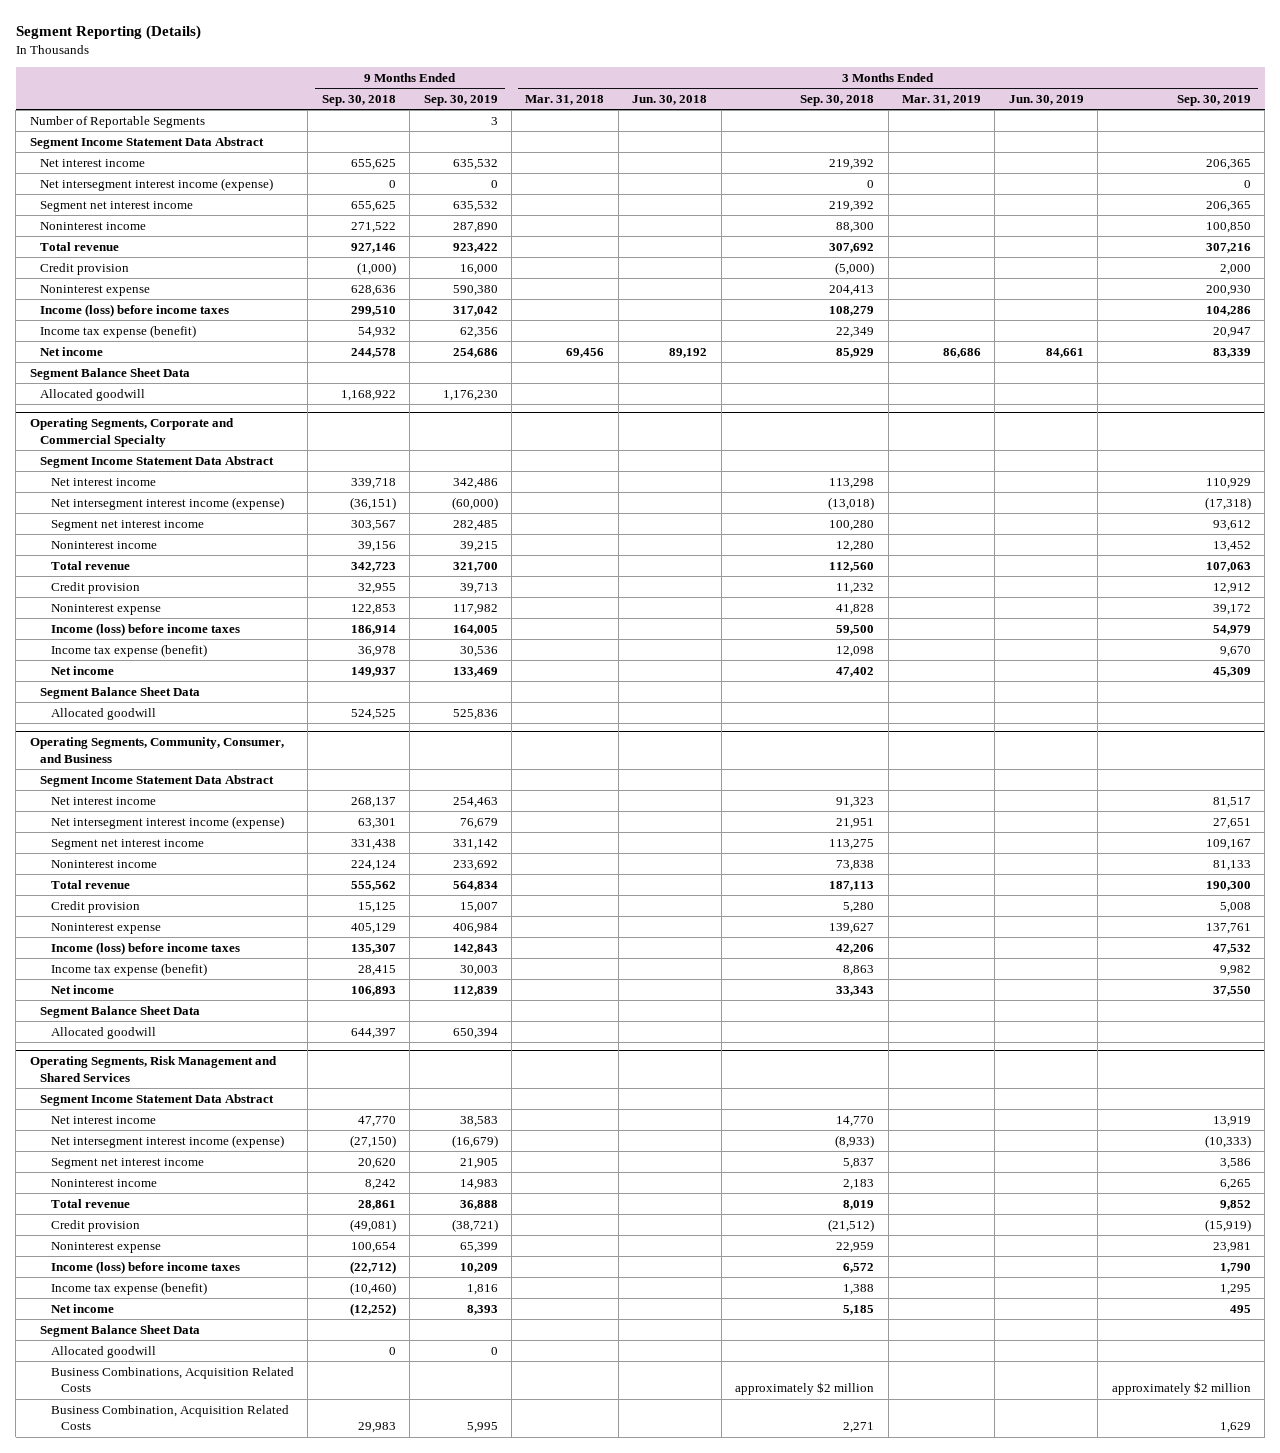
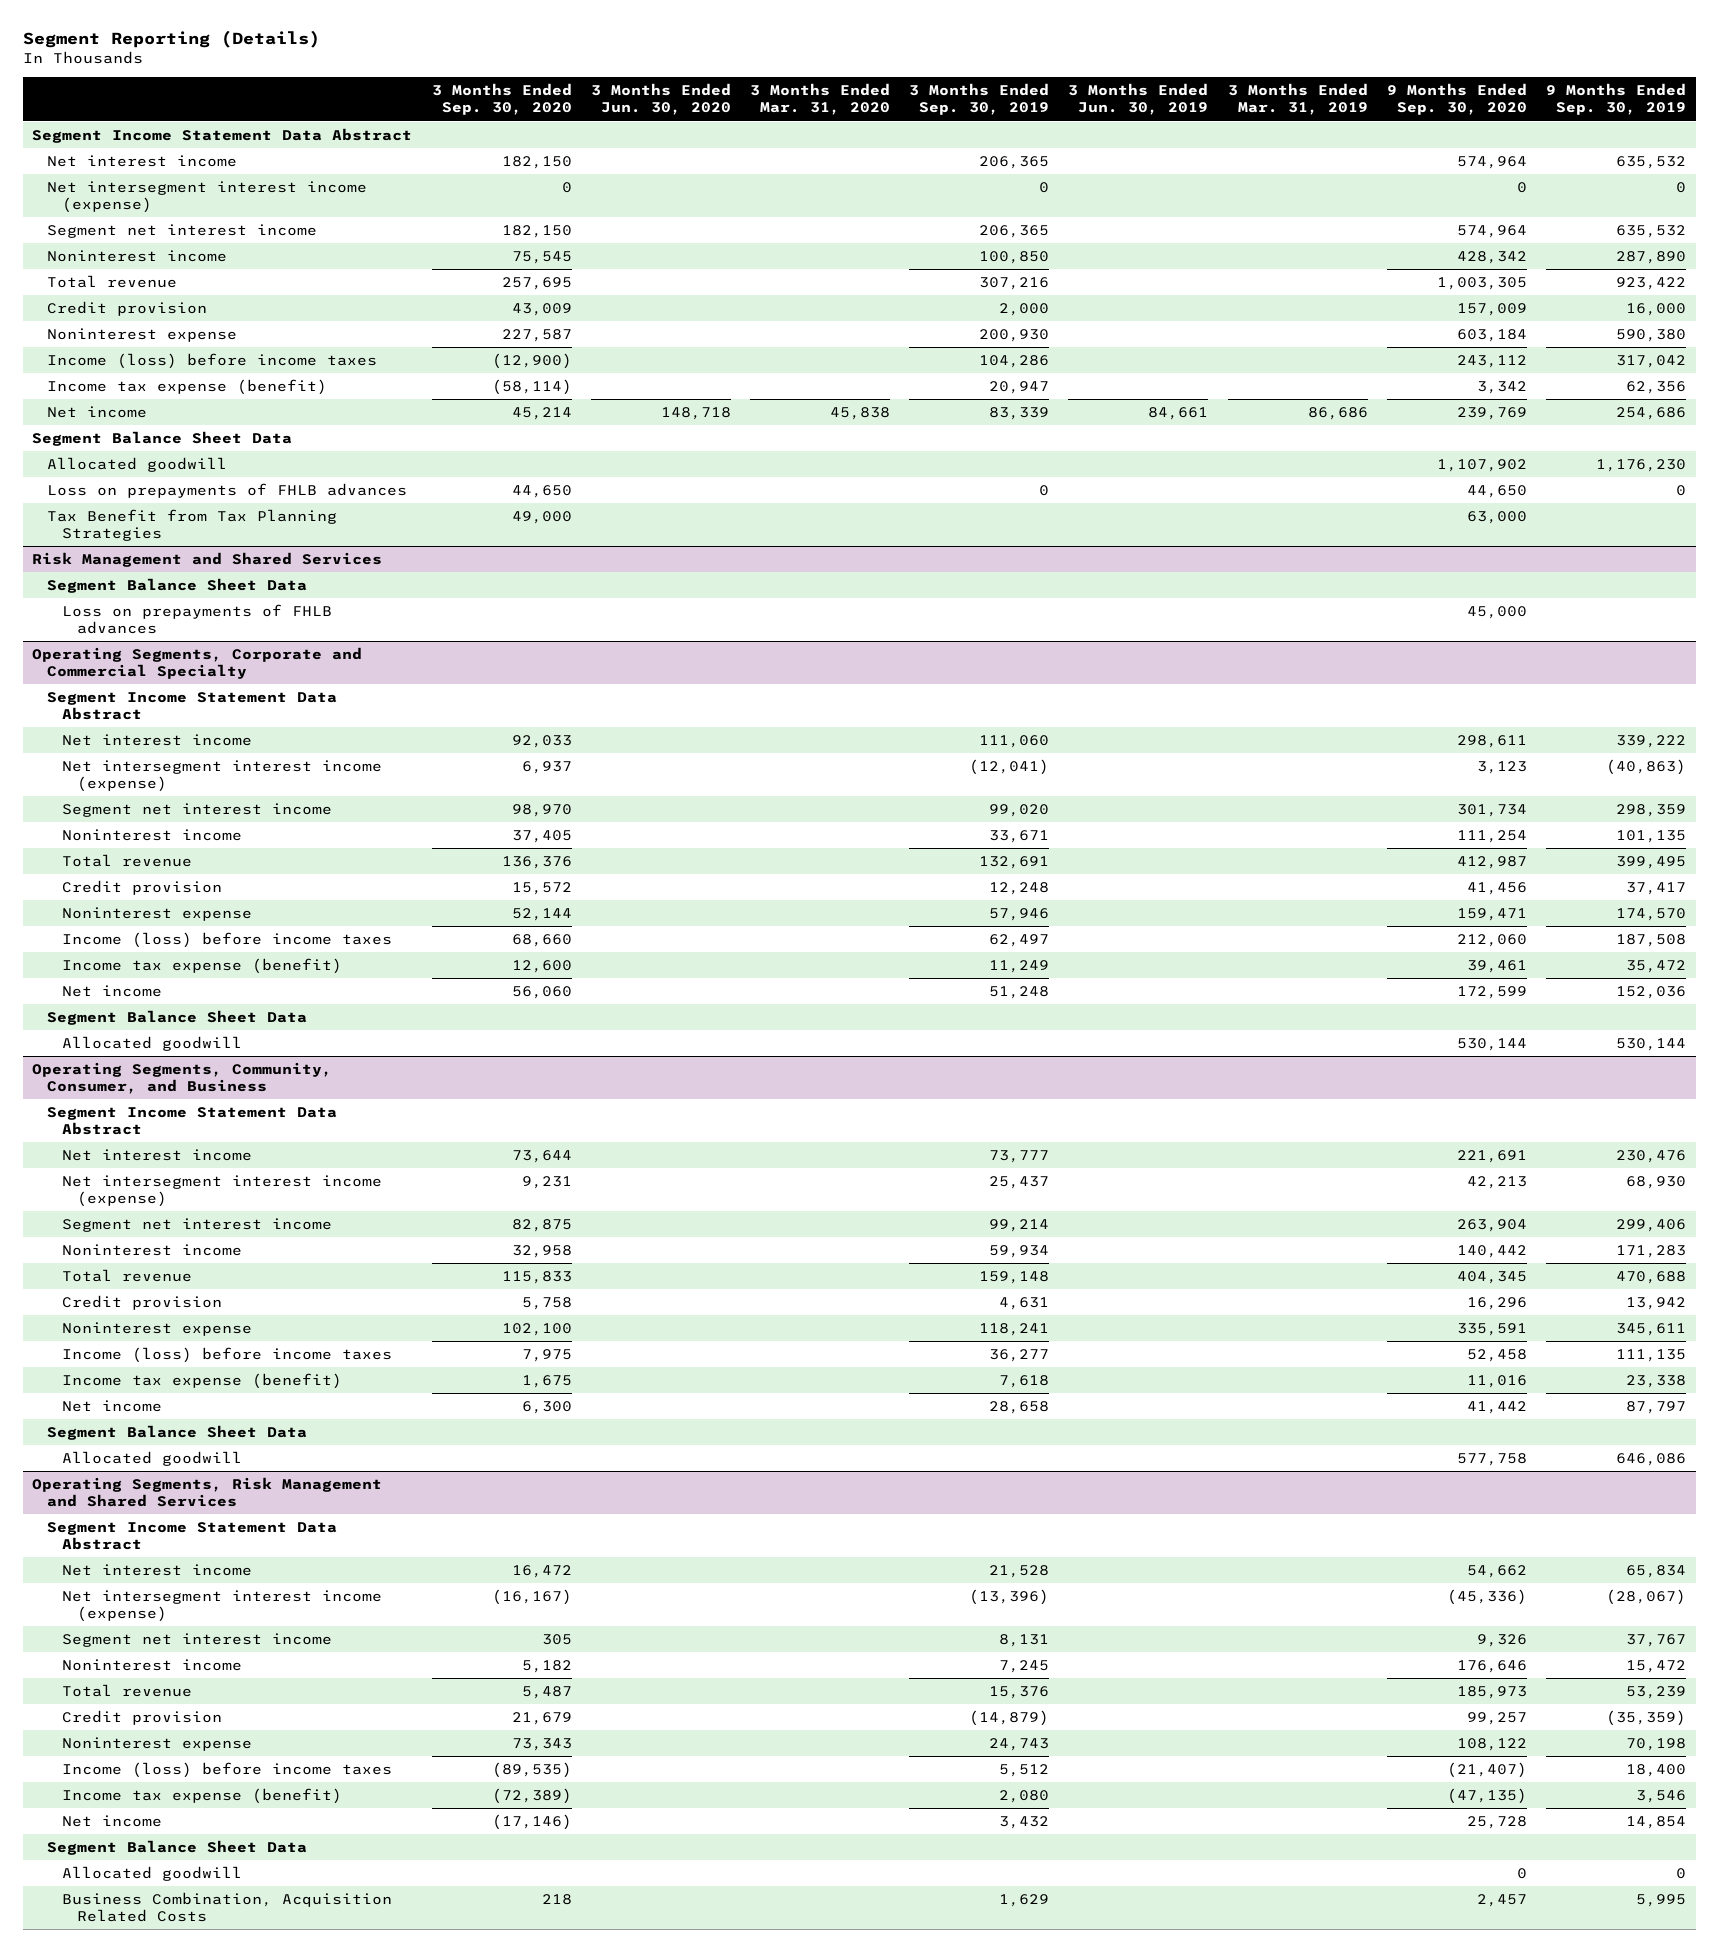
[321,94,396,106] Sep. 30, 2018 -> none
[525,94,605,105] Mar. 31, 2018 -> none
[632,94,708,105] Jun. 30, 2018 -> none
[800,94,875,106] Sep. 30, 2018 -> none
none -> [431,83,572,116] 3 Months Ended Sep. 30, 2020
none -> [590,83,731,116] 3 Months Ended Jun. 30, 2020
none -> [749,83,890,116] 3 Months Ended Mar. 31, 2020
none -> [1386,83,1527,116] 9 Months Ended Sep. 30, 2020
[29,115,205,128] Number of Reportable Segments -> none
none -> [47,483,408,499] Loss on prepayments of FHLB advances
none -> [47,509,338,541] Tax Benefit from Tax Planning Strategies
none -> [32,552,383,568] Risk Management and Shared Services
none -> [47,578,308,594] Segment Balance Sheet Data
none -> [61,604,332,634] Loss on prepayments of FHLB advances
[452,477,498,489] 342,486 -> [1616,735,1687,749] 339,222
[1205,477,1251,489] 110,929 -> [979,735,1050,749] 111,060
[451,496,498,510] (60,000) -> [1606,759,1687,776] (40,863)
[1204,496,1251,510] (17,318) -> [969,759,1050,776] (12,041)
[452,519,498,531] 282,485 -> [1616,804,1687,818] 298,359
[1212,519,1251,531] 93,612 -> [989,804,1050,818] 99,020
[459,540,498,552] 39,215 -> [1616,830,1687,844] 101,135
[1212,540,1251,552] 13,452 -> [989,830,1050,844] 33,671
[452,561,498,572] 321,700 -> [1616,856,1687,870] 399,495
[1205,561,1251,572] 107,063 -> [979,856,1050,870] 132,691
[459,582,498,594] 39,713 -> [1626,882,1687,896] 37,417
[1212,582,1251,594] 12,912 -> [989,882,1050,896] 12,248
[452,603,498,615] 117,982 -> [1616,908,1687,922] 174,570
[1212,603,1251,615] 39,172 -> [989,908,1050,922] 57,946
[452,624,498,635] 164,005 -> [1616,934,1687,948] 187,508
[1212,624,1251,635] 54,979 -> [989,934,1050,948] 62,497
[459,645,498,657] 30,536 -> [1626,960,1687,974] 35,472
[1219,645,1251,657] 9,670 -> [989,960,1050,974] 11,249
[452,666,498,677] 133,469 -> [1616,986,1687,1000] 152,036
[1212,666,1251,677] 45,309 -> [989,986,1050,1000] 51,248
[452,708,498,720] 525,836 -> [1616,1038,1687,1052] 530,144
[452,796,498,808] 254,463 -> [1616,1150,1687,1164] 230,476
[1212,796,1251,808] 81,517 -> [989,1150,1050,1164] 73,777
[459,817,498,829] 76,679 -> [1626,1176,1687,1190] 68,930
[1212,817,1251,829] 27,651 -> [989,1176,1050,1190] 25,437
[452,838,498,850] 331,142 -> [1616,1219,1687,1233] 299,406
[1205,838,1251,850] 109,167 -> [989,1219,1050,1233] 99,214
[452,859,498,871] 233,692 -> [1616,1245,1687,1259] 171,283
[1212,859,1251,871] 81,133 -> [989,1245,1050,1259] 59,934
[452,880,498,891] 564,834 -> [1616,1271,1687,1285] 470,688
[1205,880,1251,891] 190,300 -> [979,1271,1050,1285] 159,148
[459,901,498,913] 15,007 -> [1626,1297,1687,1311] 13,942
[1219,901,1251,913] 5,008 -> [999,1297,1050,1311] 4,631
[452,922,498,934] 406,984 -> [1616,1323,1687,1337] 345,611
[1205,922,1251,934] 137,761 -> [979,1323,1050,1337] 118,241
[452,943,498,954] 142,843 -> [1616,1349,1687,1363] 111,135
[1212,943,1251,954] 47,532 -> [989,1349,1050,1363] 36,277
[459,964,498,976] 30,003 -> [1626,1375,1687,1389] 23,338
[1219,964,1251,976] 9,982 -> [999,1375,1050,1389] 7,618
[452,985,498,996] 112,839 -> [1626,1401,1687,1415] 87,797
[1212,985,1251,996] 37,550 -> [989,1401,1050,1415] 28,658
[452,1027,498,1039] 650,394 -> [1616,1453,1687,1467] 646,086
[459,1115,498,1127] 38,583 -> [1626,1565,1687,1579] 65,834
[1212,1115,1251,1127] 13,919 -> [989,1565,1050,1579] 21,528
[451,1134,498,1148] (16,679) -> [1606,1589,1687,1606] (28,067)
[1204,1134,1251,1148] (10,333) -> [969,1589,1050,1606] (13,396)
[459,1157,498,1169] 21,905 -> [1626,1634,1687,1648] 37,767
[1219,1157,1251,1169] 3,586 -> [999,1634,1050,1648] 8,131
[459,1178,498,1190] 14,983 -> [1626,1660,1687,1674] 15,472
[1219,1178,1251,1190] 6,265 -> [999,1660,1050,1674] 7,245
[459,1199,498,1210] 36,888 -> [1626,1686,1687,1700] 53,239
[1219,1199,1251,1210] 9,852 -> [989,1686,1050,1700] 15,376
[451,1218,498,1232] (38,721) -> [1606,1710,1687,1727] (35,359)
[1204,1218,1251,1232] (15,919) -> [969,1710,1050,1727] (14,879)
[459,1241,498,1253] 65,399 -> [1626,1738,1687,1752] 70,198
[1212,1241,1251,1253] 23,981 -> [989,1738,1050,1752] 24,743
[459,1262,498,1273] 10,209 -> [1626,1764,1687,1778] 18,400
[1219,1262,1251,1273] 1,790 -> [999,1764,1050,1778] 5,512
[466,1283,498,1295] 1,816 -> [1636,1790,1687,1804] 3,546
[1219,1283,1251,1295] 1,295 -> [999,1790,1050,1804] 2,080
[466,1304,498,1315] 8,393 -> [1626,1816,1687,1830] 14,854
[1229,1304,1251,1313] 495 -> [999,1816,1050,1830] 3,432
[50,1366,294,1393] Business Combinations, Acquisition Related Costs -> none

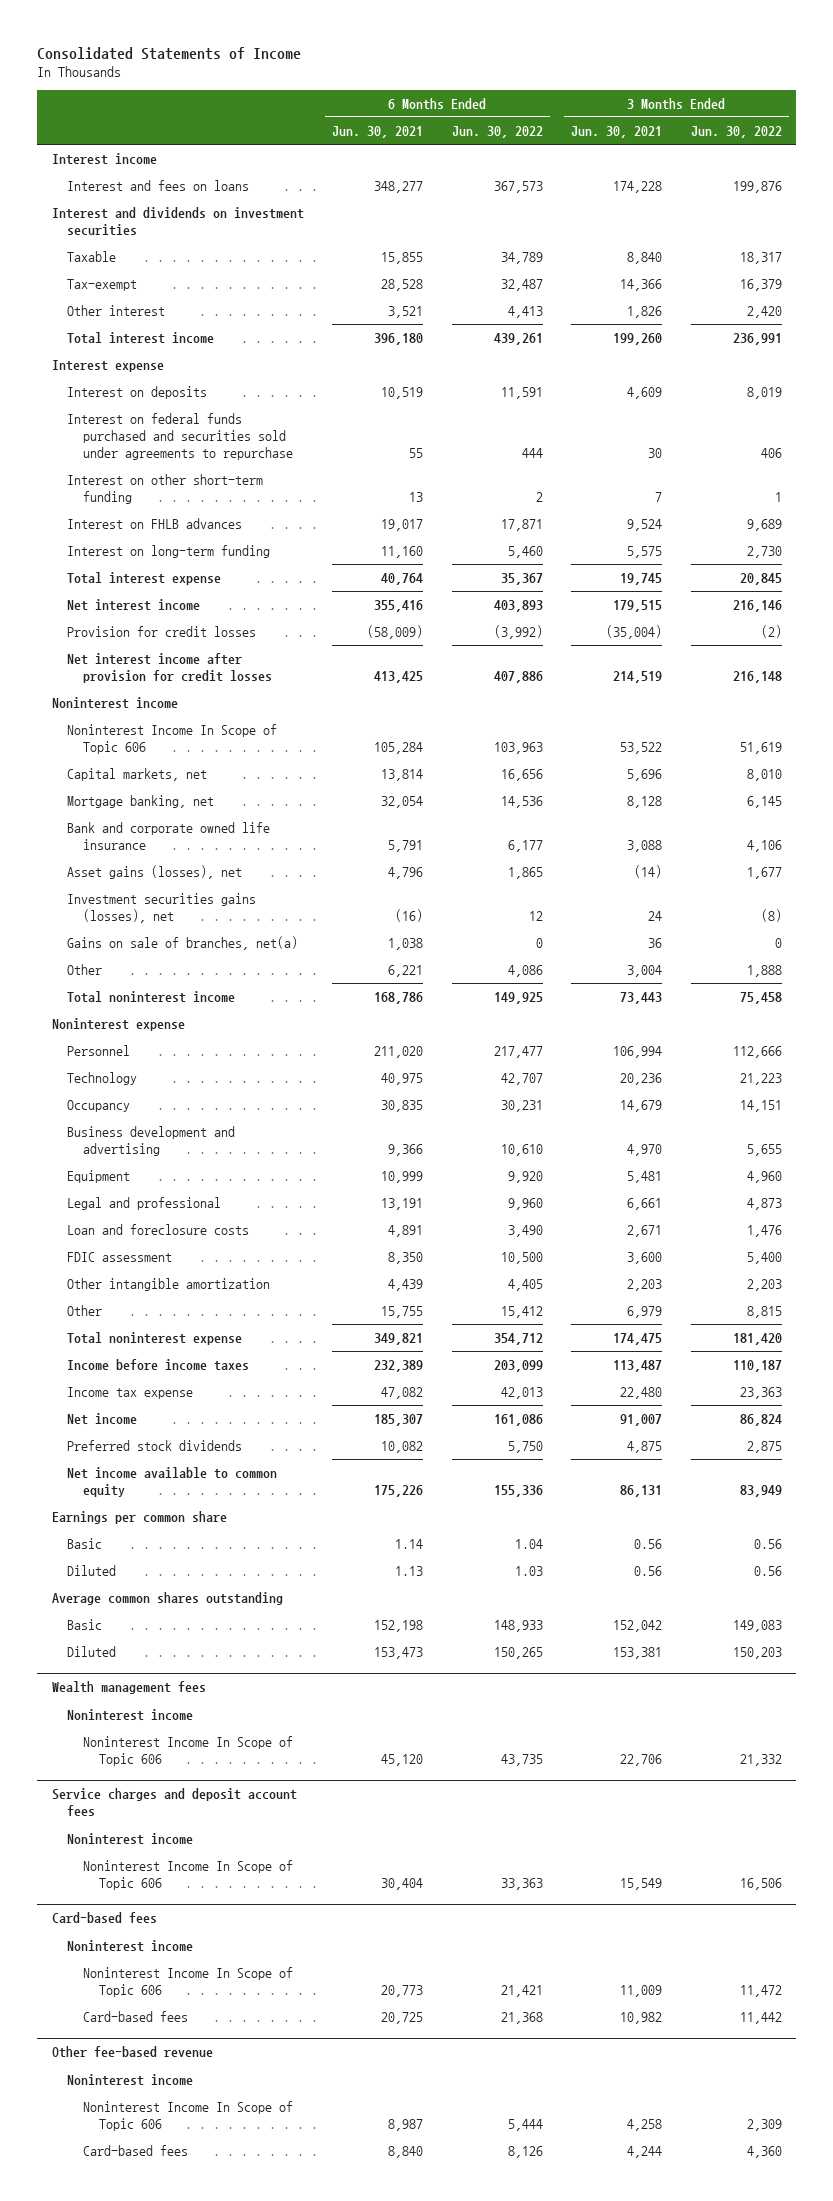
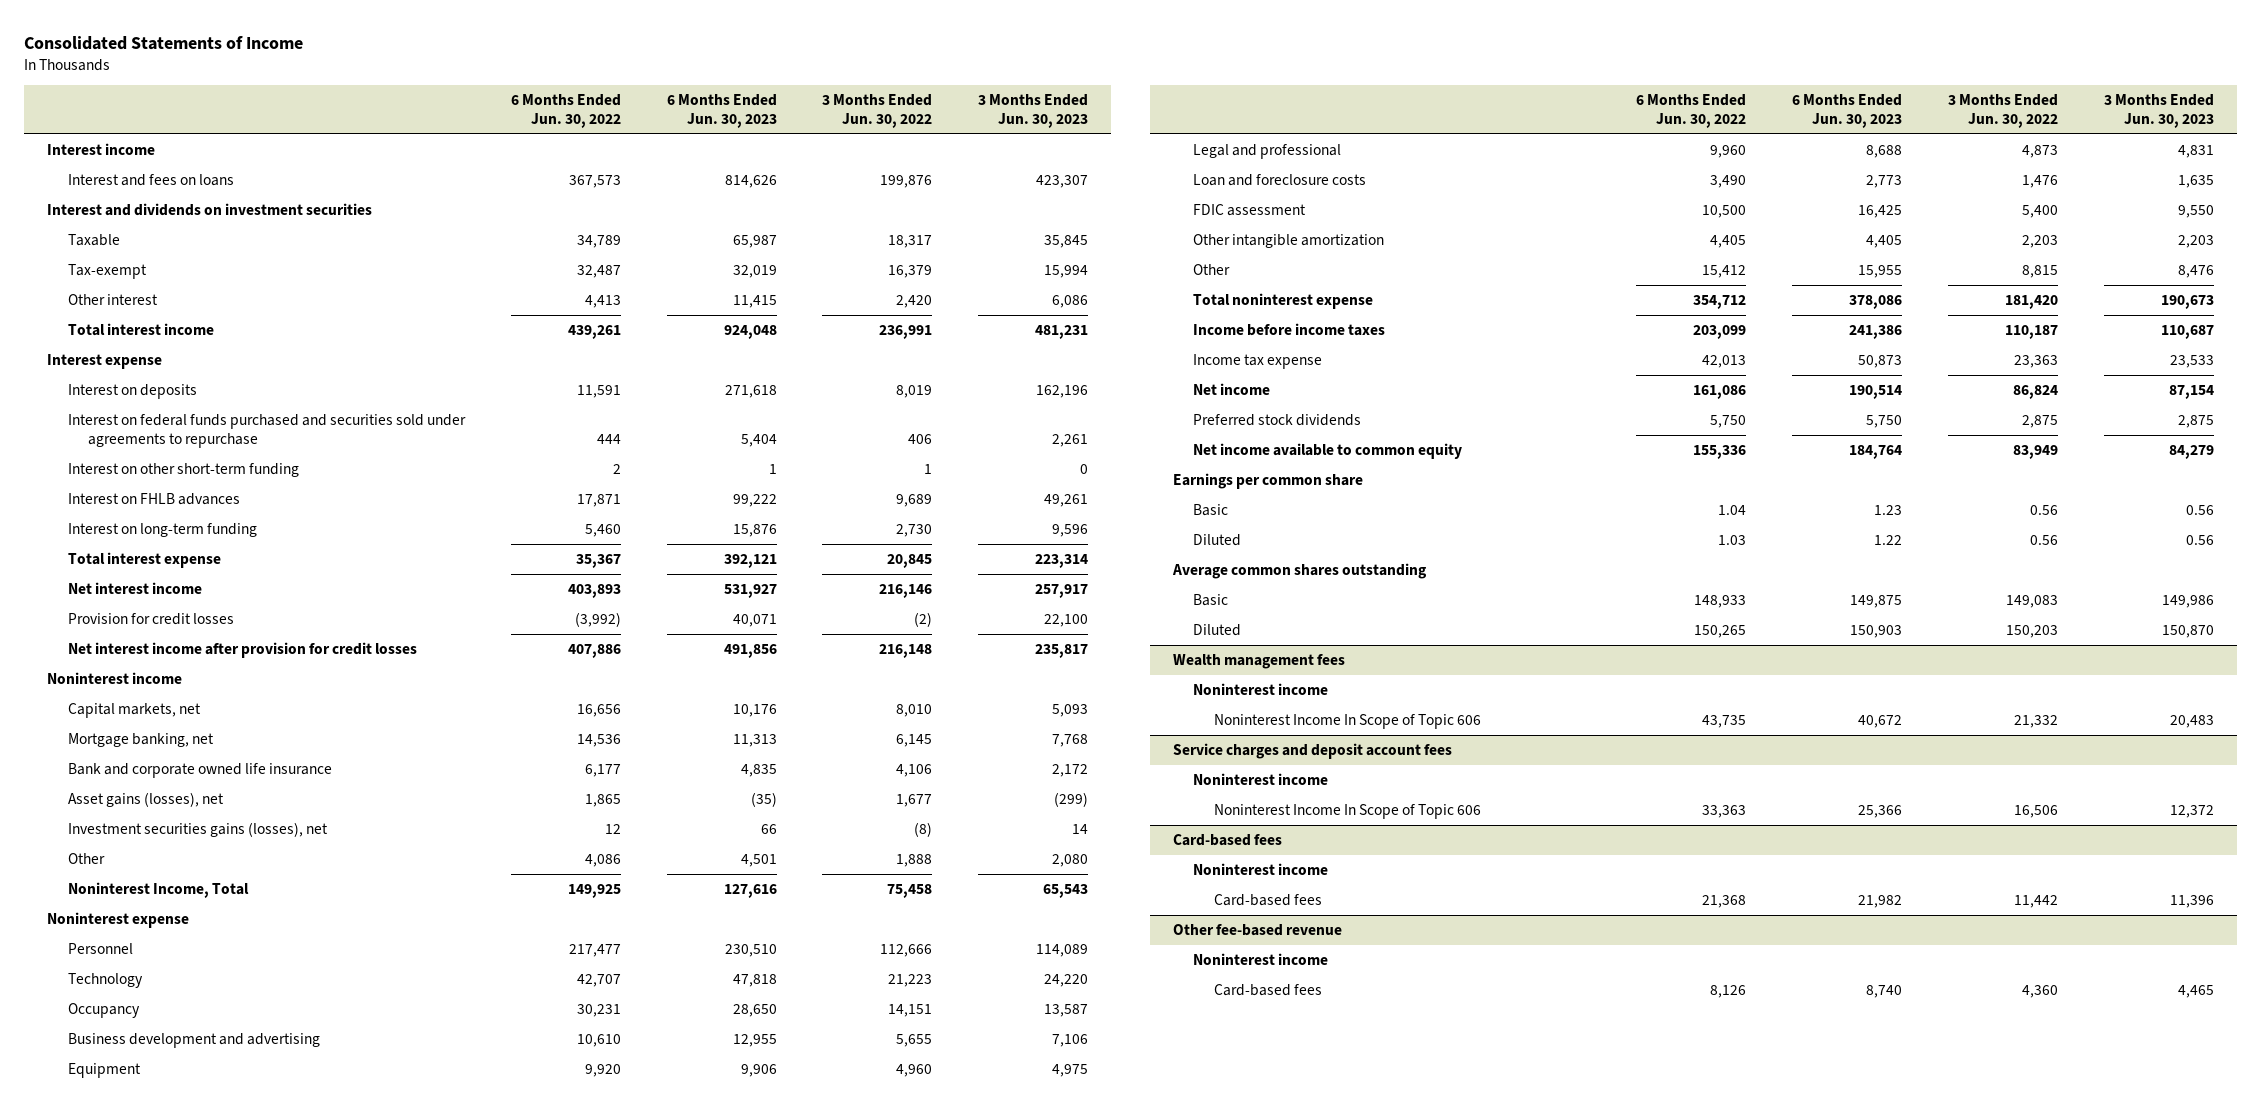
[332,125,424,138] Jun. 30, 2021 -> none
[571,125,663,138] Jun. 30, 2021 -> none
none -> [666,94,777,129] 6 Months Ended Jun. 30, 2023
none -> [978,94,1089,129] 3 Months Ended Jun. 30, 2023
[67,723,278,754] Noninterest Income In Scope of Topic 606 -> none
[67,935,299,950] Gains on sale of branches, net(a) -> none
[67,990,236,1003] Total noninterest income -> [67,882,249,899] Noninterest Income, Total
[83,1966,294,1997] Noninterest Income In Scope of Topic 606 -> none
[83,2100,294,2131] Noninterest Income In Scope of Topic 606 -> none

